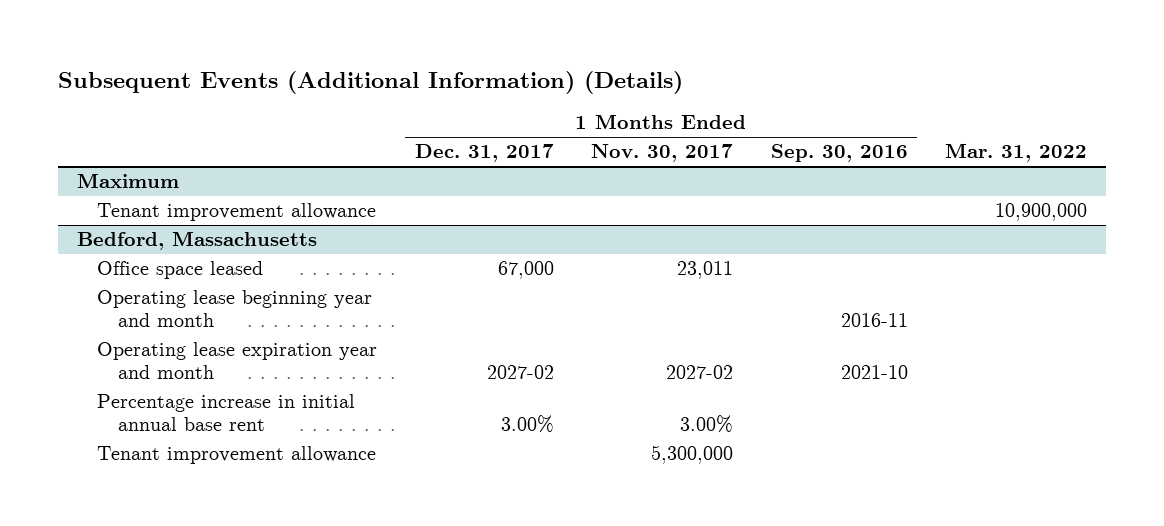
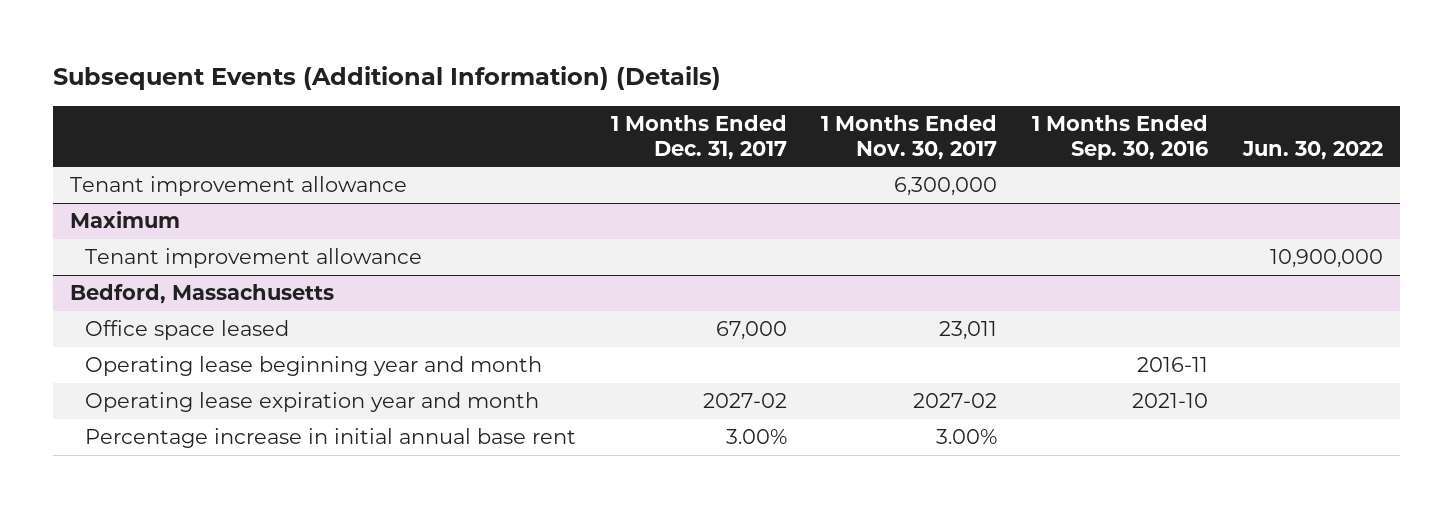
[944,143,1087,163] Mar. 31, 2022 -> none
none -> [1241,140,1383,160] Jun. 30, 2022
none -> [70,176,408,197] Tenant improvement allowance
[97,446,377,465] Tenant improvement allowance -> none

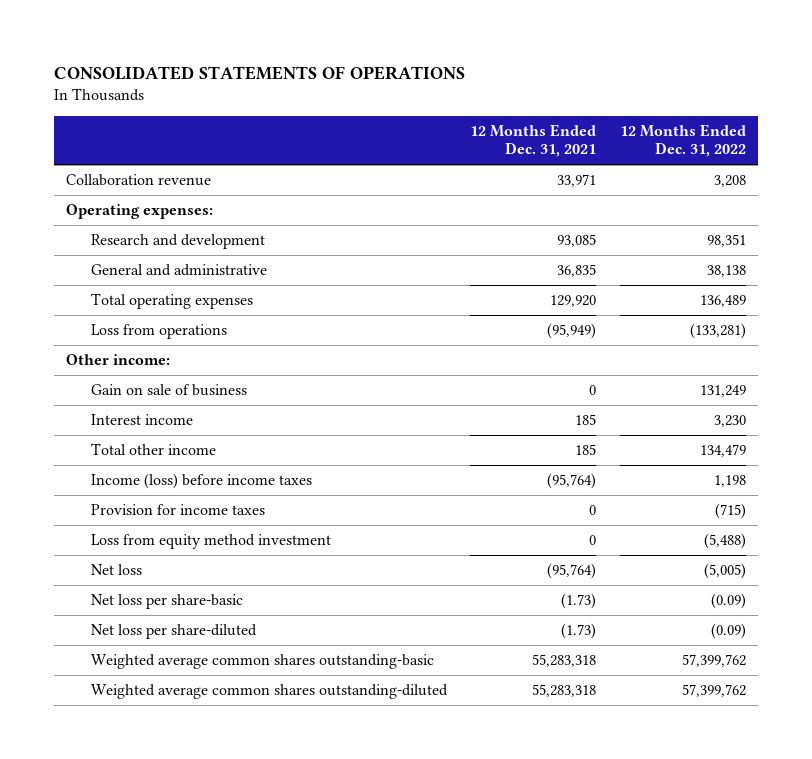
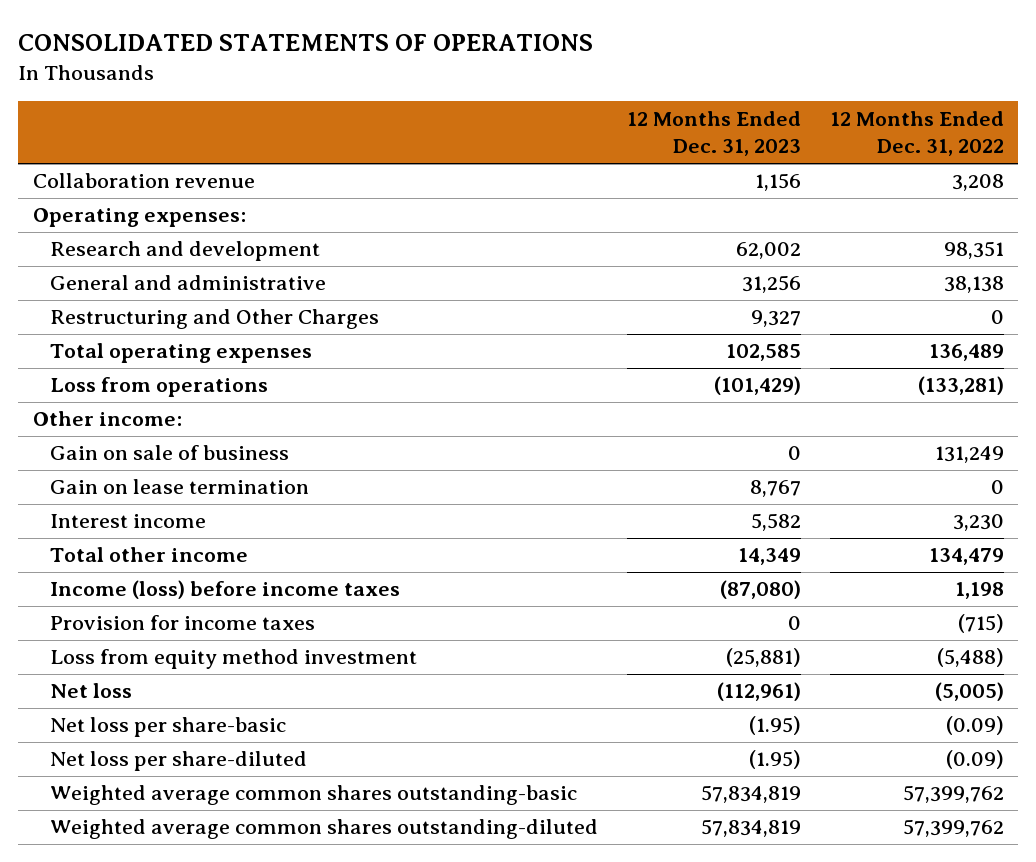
[470,123,597,158] 12 Months Ended Dec. 31, 2021 -> none
none -> [626,110,801,157] 12 Months Ended Dec. 31, 2023
none -> [49,309,379,330] Restructuring and Other Charges
none -> [49,479,309,495] Gain on lease termination

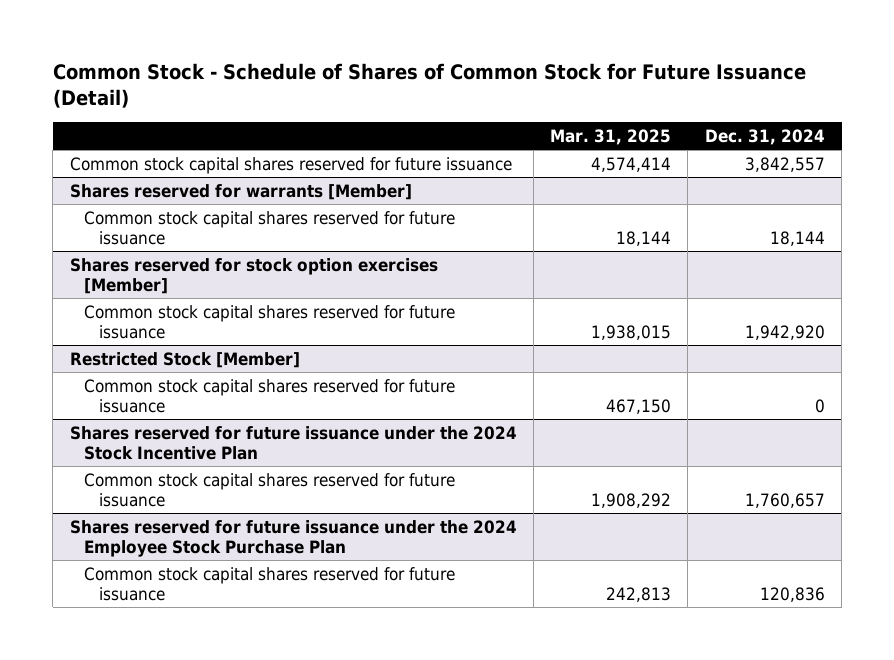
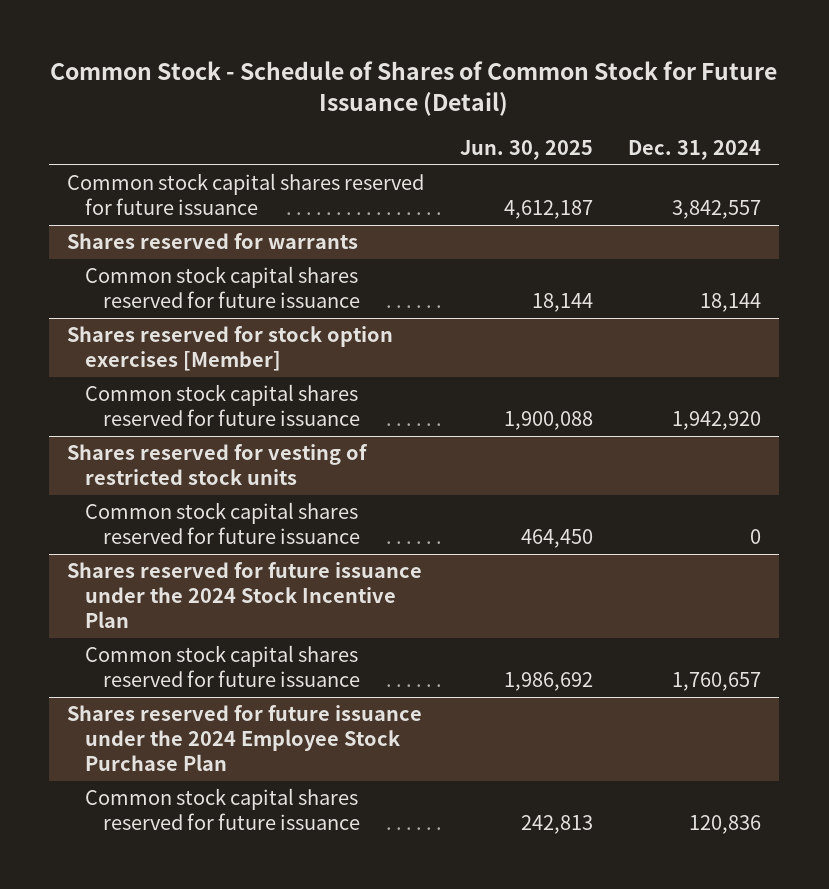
[550,128,672,145] Mar. 31, 2025 -> none
none -> [459,139,593,160] Jun. 30, 2025
[69,183,412,200] Shares reserved for warrants [Member] -> [67,233,359,250] Shares reserved for warrants
[69,351,300,368] Restricted Stock [Member] -> [67,444,369,486] Shares reserved for vesting of restricted stock units

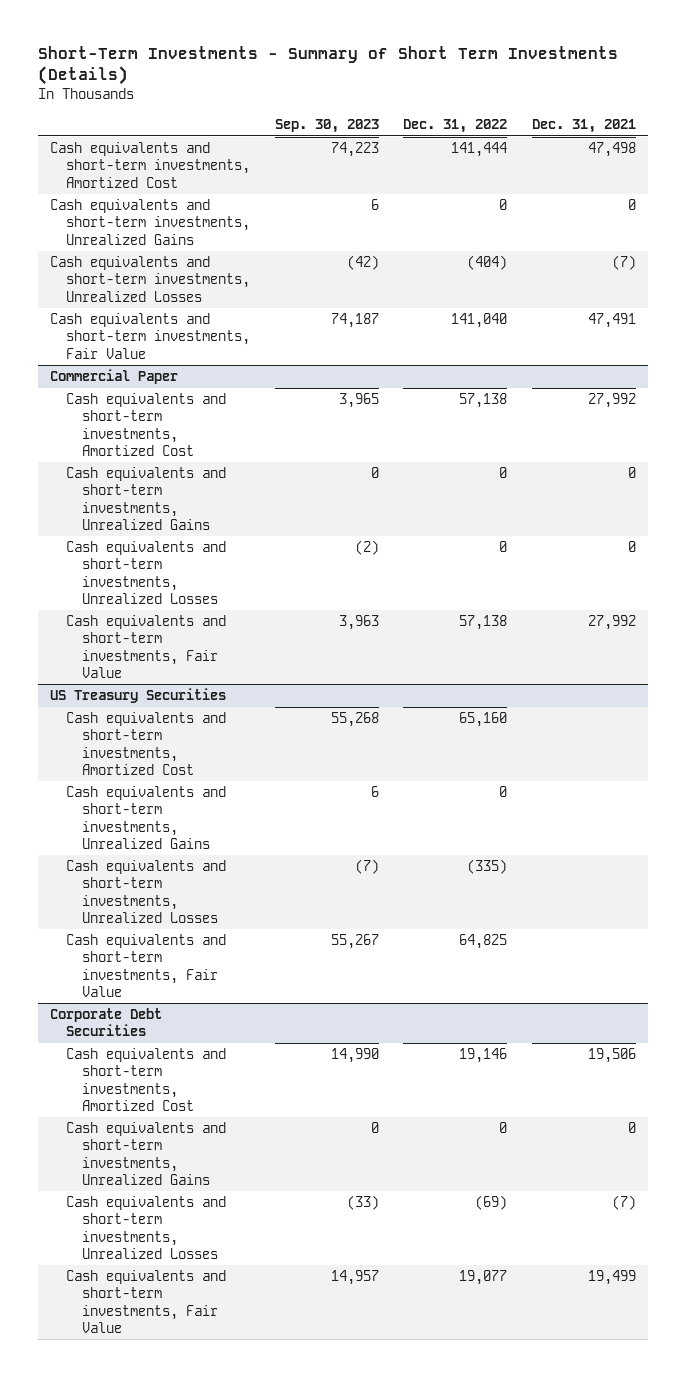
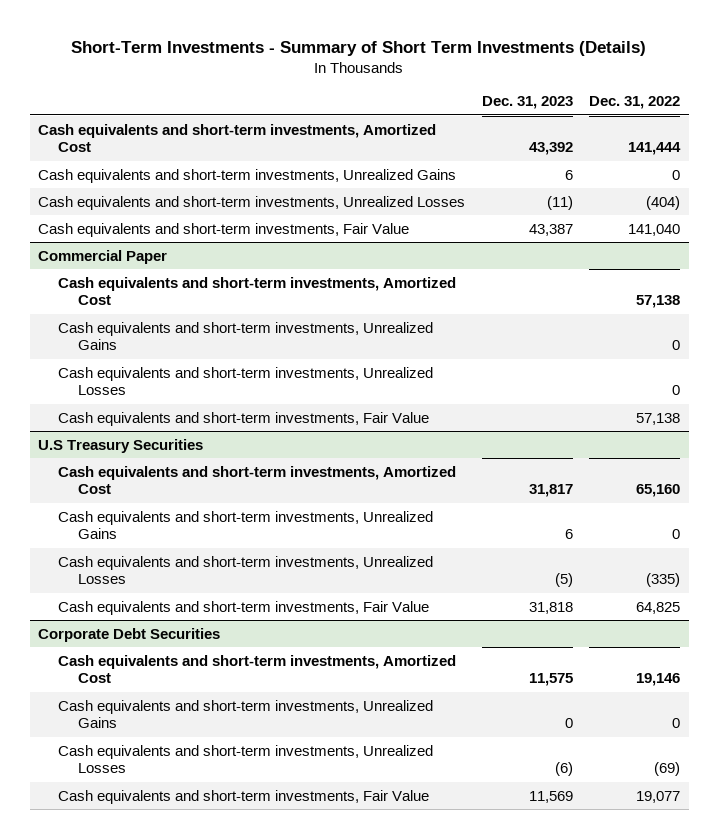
[274,118,379,133] Sep. 30, 2023 -> none
[532,118,637,133] Dec. 31, 2021 -> none
none -> [481,96,573,110] Dec. 31, 2023
[49,688,226,704] US Treasury Securities -> [38,438,204,453] U.S Treasury Securities

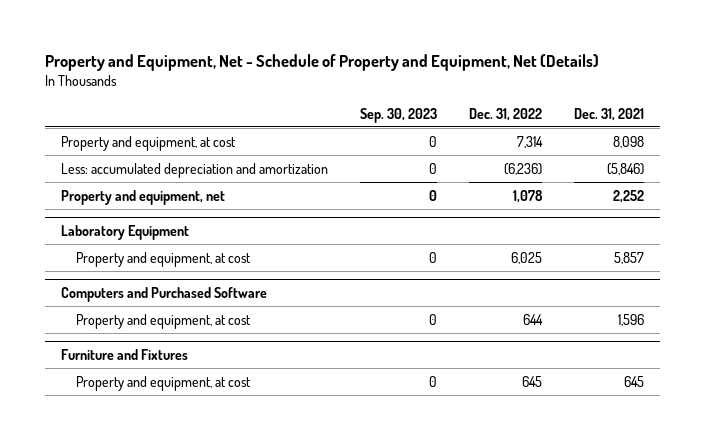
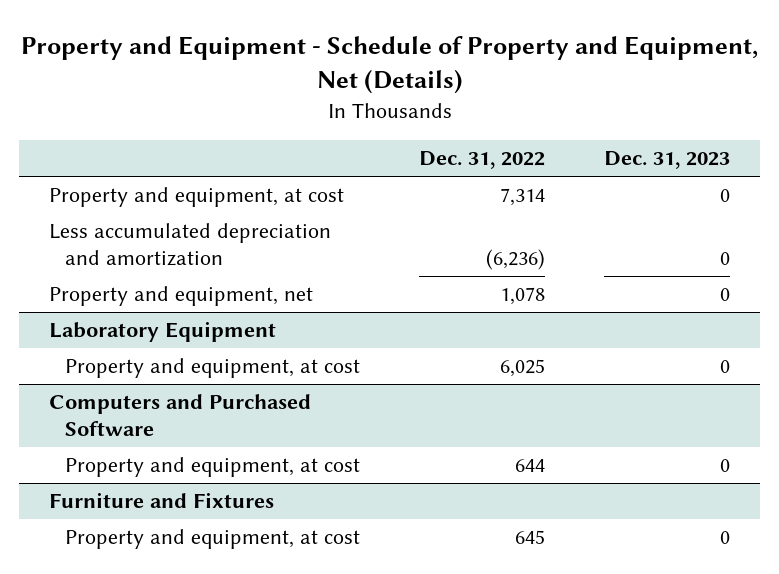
[44,53,599,71] Property and Equipment, Net - Schedule of Property and Equipment, Net (Details) -> [20,35,758,95] Property and Equipment - Schedule of Property and Equipment, Net (Details)
[359,107,437,123] Sep. 30, 2023 -> none
[573,107,644,121] Dec. 31, 2021 -> none
none -> [604,151,731,170] Dec. 31, 2023
[60,162,328,178] Less: accumulated depreciation and amortization -> [48,223,331,267] Less accumulated depreciation and amortization

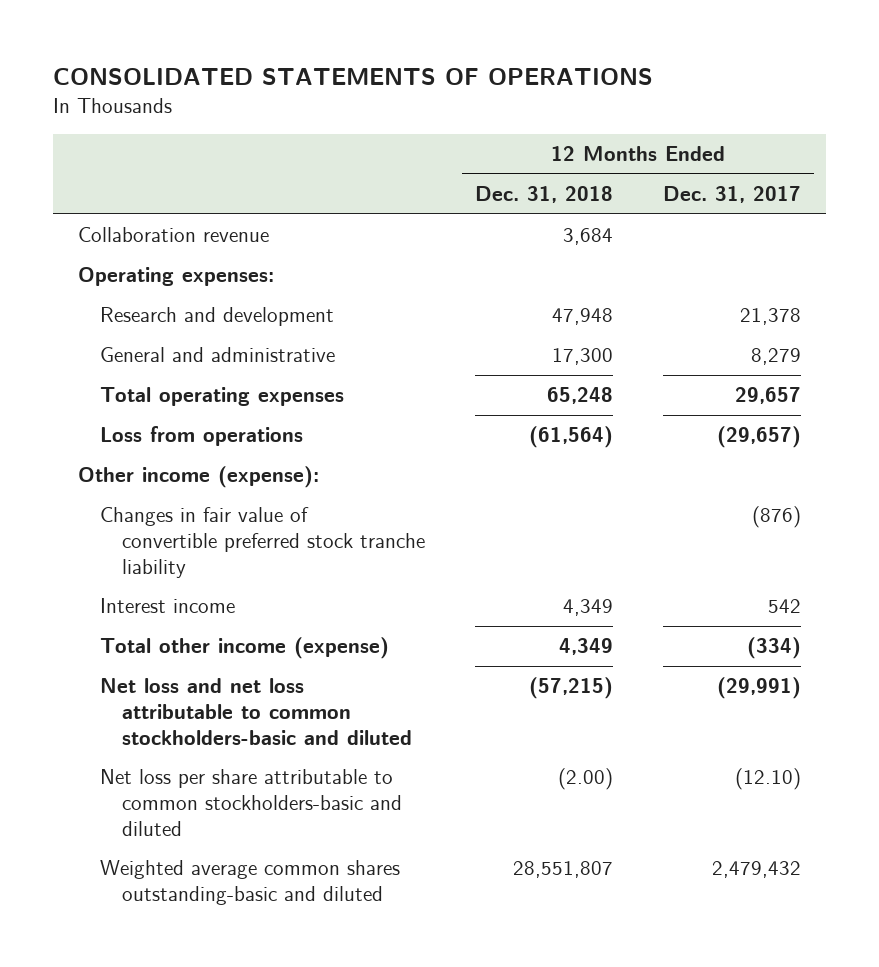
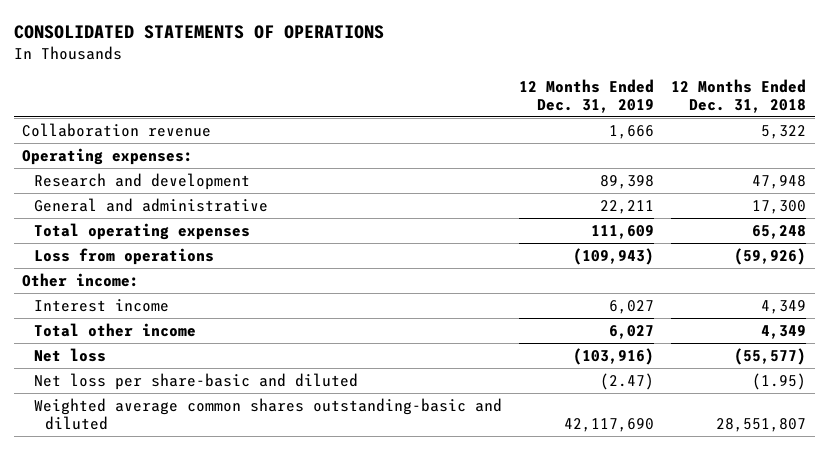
[663,186,802,204] Dec. 31, 2017 -> none
none -> [518,79,654,114] 12 Months Ended Dec. 31, 2019
[562,228,613,246] 3,684 -> [761,124,807,139] 5,322
[99,507,425,578] Changes in fair value of convertible preferred stock tranche liability -> none
[528,426,613,449] (61,564) -> [734,247,807,265] (59,926)
[77,466,319,489] Other income (expense): -> [22,272,140,287] Other income:
[99,637,389,660] Total other income (expense) -> [33,322,196,337] Total other income
[99,678,412,745] Net loss and net loss attributable to common stockholders-basic and diluted -> [33,347,106,362] Net loss
[528,677,613,700] (57,215) -> [734,347,807,365] (55,577)
[99,769,402,836] Net loss per share attributable to common stockholders-basic and diluted -> [33,372,358,390] Net loss per share-basic and diluted
[557,768,613,791] (2.00) -> [752,372,807,390] (1.95)

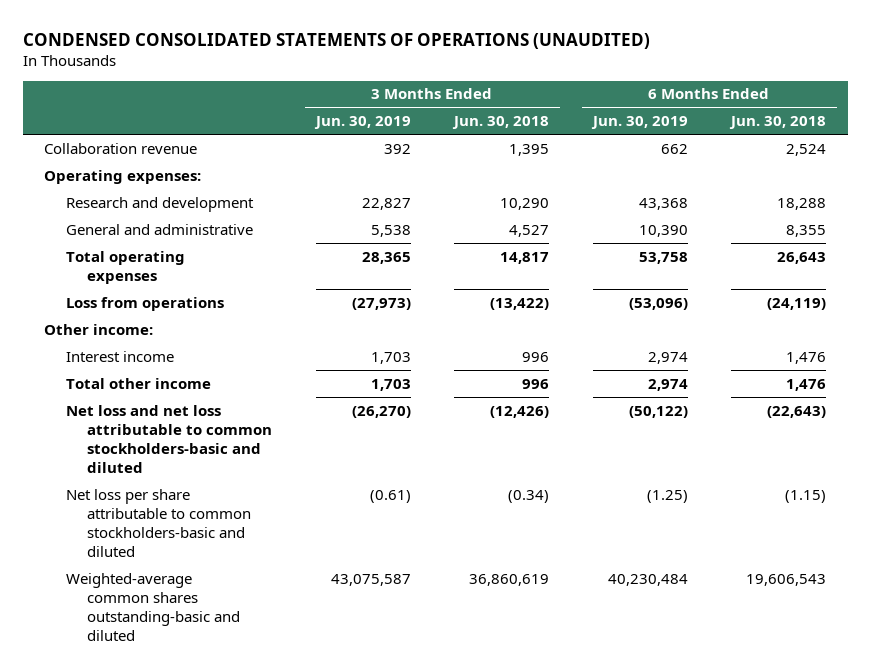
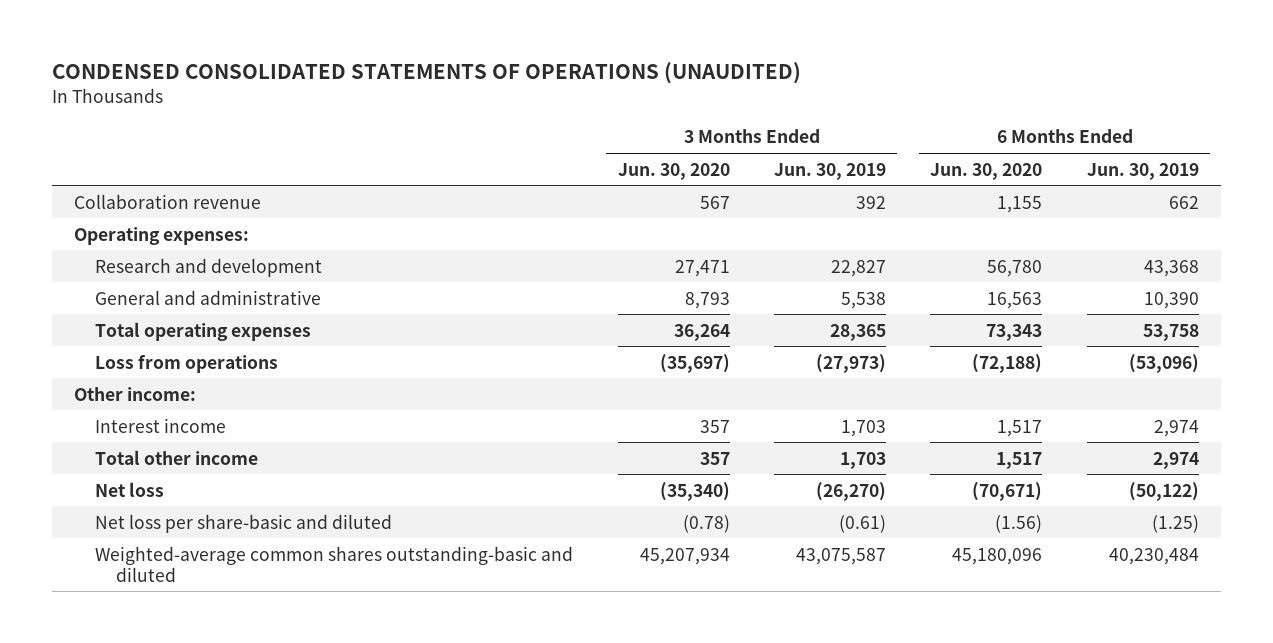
[452,116,550,130] Jun. 30, 2018 -> none
[729,116,827,130] Jun. 30, 2018 -> none
none -> [617,162,730,180] Jun. 30, 2020
none -> [930,162,1043,180] Jun. 30, 2020
[65,404,272,473] Net loss and net loss attributable to common stockholders-basic and diluted -> [95,481,165,497] Net loss
[65,488,251,557] Net loss per share attributable to common stockholders-basic and diluted -> [95,513,393,533] Net loss per share-basic and diluted

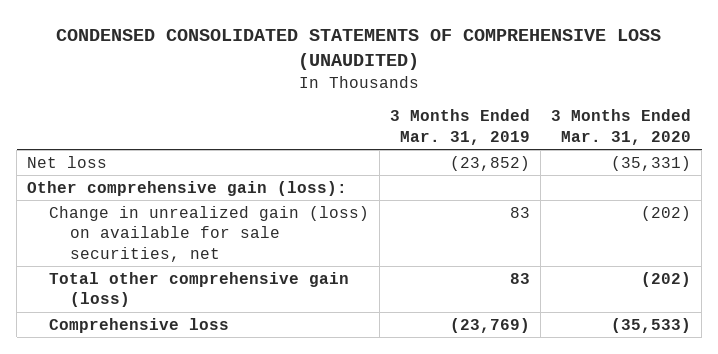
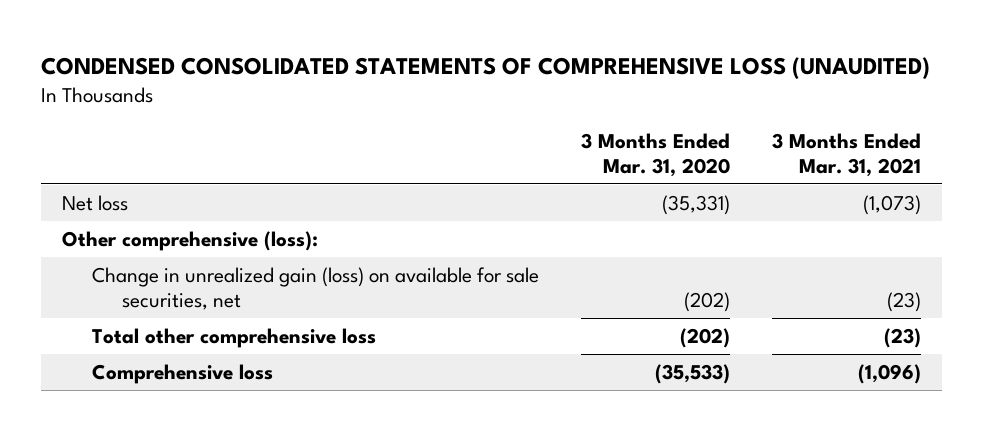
[389,109,530,145] 3 Months Ended Mar. 31, 2019 -> none
none -> [772,132,922,177] 3 Months Ended Mar. 31, 2021
[27,180,348,196] Other comprehensive gain (loss): -> [61,230,318,251] Other comprehensive (loss):
[48,271,349,308] Total other comprehensive gain (loss) -> [91,327,376,348] Total other comprehensive loss

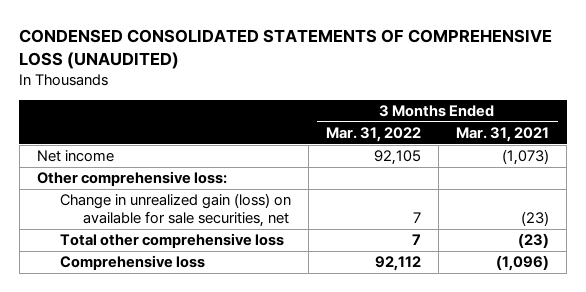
[580,132,730,177] 3 Months Ended Mar. 31, 2020 -> none
none -> [325,127,421,143] Mar. 31, 2022
[61,194,128,211] Net loss -> [36,150,114,163] Net income
[61,230,318,251] Other comprehensive (loss): -> [36,171,227,187] Other comprehensive loss:

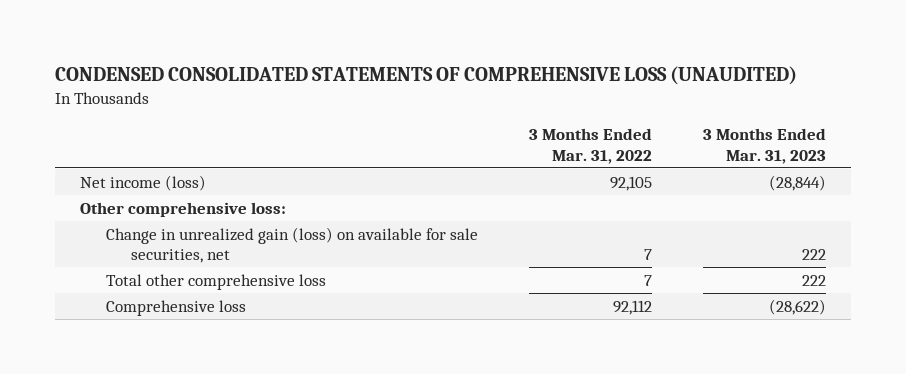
[456,127,550,143] Mar. 31, 2021 -> none
none -> [702,128,826,164] 3 Months Ended Mar. 31, 2023
[36,150,114,163] Net income -> [79,174,206,191] Net income (loss)

